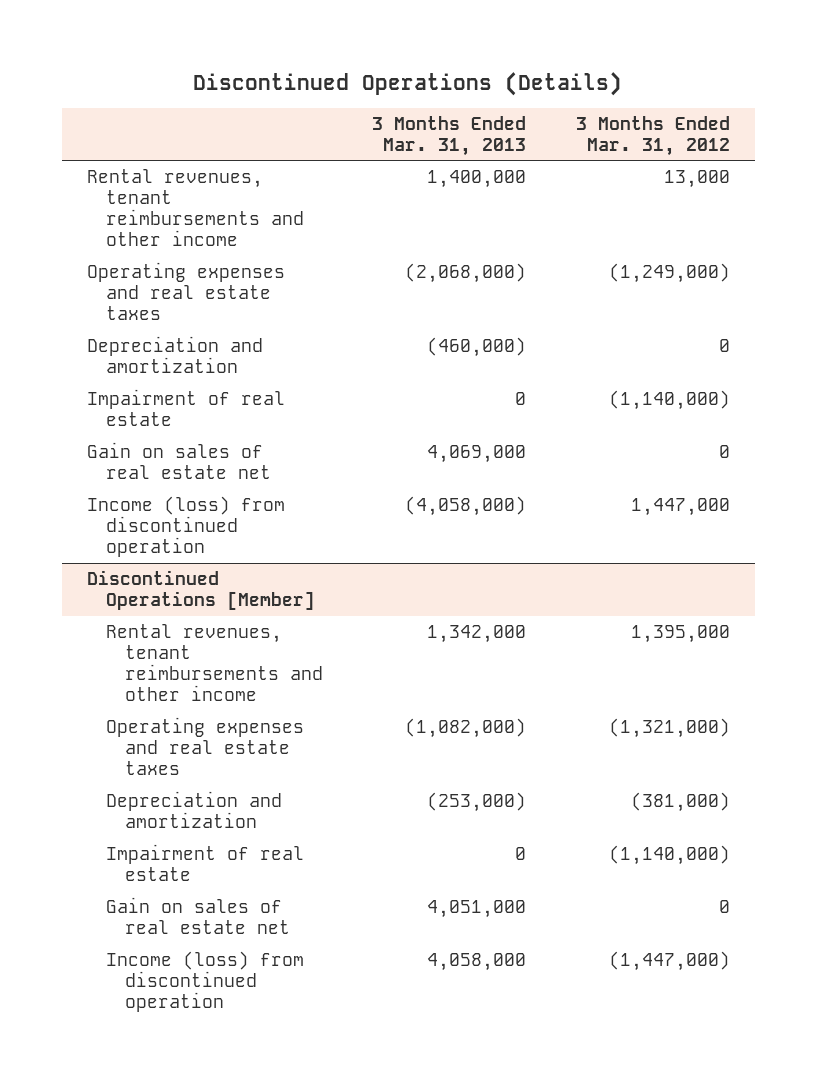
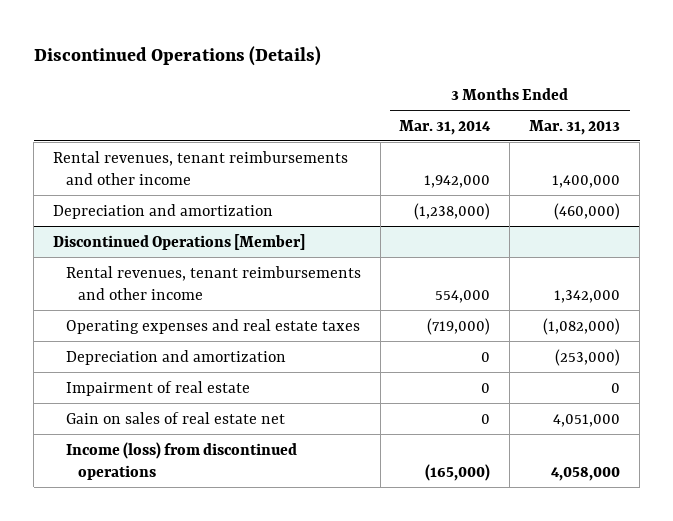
[575,115,730,156] 3 Months Ended Mar. 31, 2012 -> none
none -> [399,119,492,135] Mar. 31, 2014
[86,262,285,321] Operating expenses and real estate taxes -> none
[86,389,285,427] Impairment of real estate -> none
[86,442,271,480] Gain on sales of real estate net -> none
[86,496,285,558] Income (loss) from discontinued operation -> none
[105,951,304,1013] Income (loss) from discontinued operation -> [65,441,297,481] Income (loss) from discontinued operations

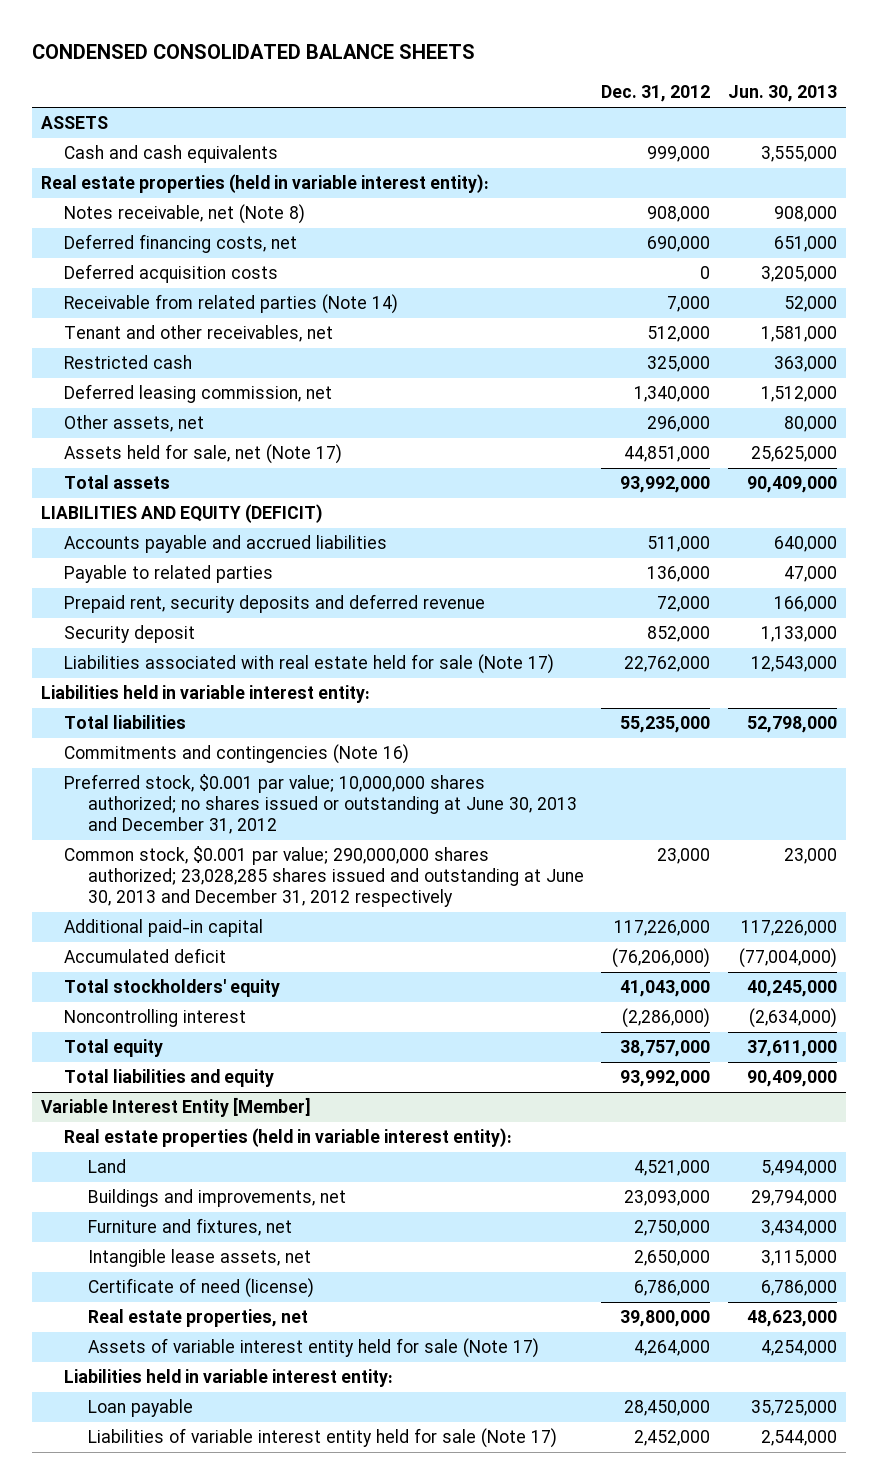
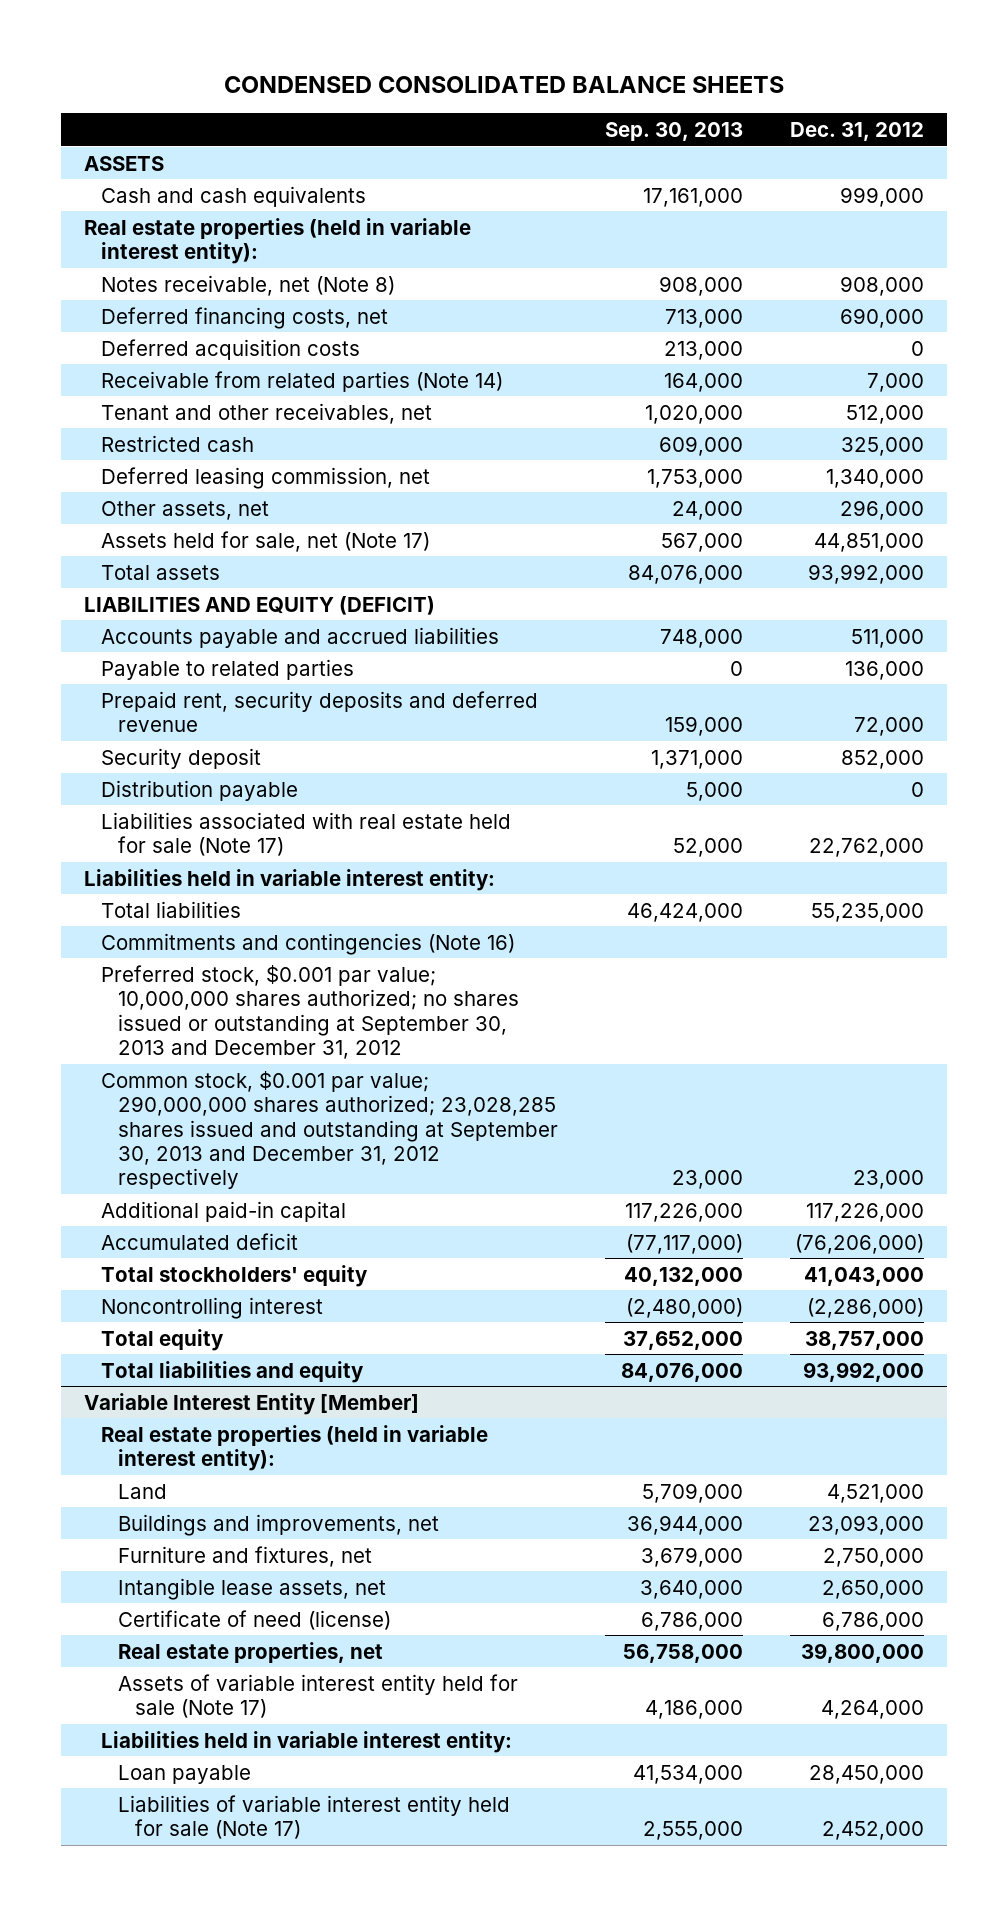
[727,85,837,103] Jun. 30, 2013 -> none
none -> [605,121,744,141] Sep. 30, 2013
none -> [101,779,299,801] Distribution payable
[64,774,577,835] Preferred stock, $0.001 par value; 10,000,000 shares authorized; no shares issued or outstanding at June 30, 2013 and December 31, 2012 -> [101,964,520,1059] Preferred stock, $0.001 par value; 10,000,000 shares authorized; no shares issued or outstanding at September 30, 2013 and December 31, 2012
[64,846,584,908] Common stock, $0.001 par value; 290,000,000 shares authorized; 23,028,285 shares issued and outstanding at June 30, 2013 and December 31, 2012 respectively -> [101,1070,559,1190] Common stock, $0.001 par value; 290,000,000 shares authorized; 23,028,285 shares issued and outstanding at September 30, 2013 and December 31, 2012 respectively

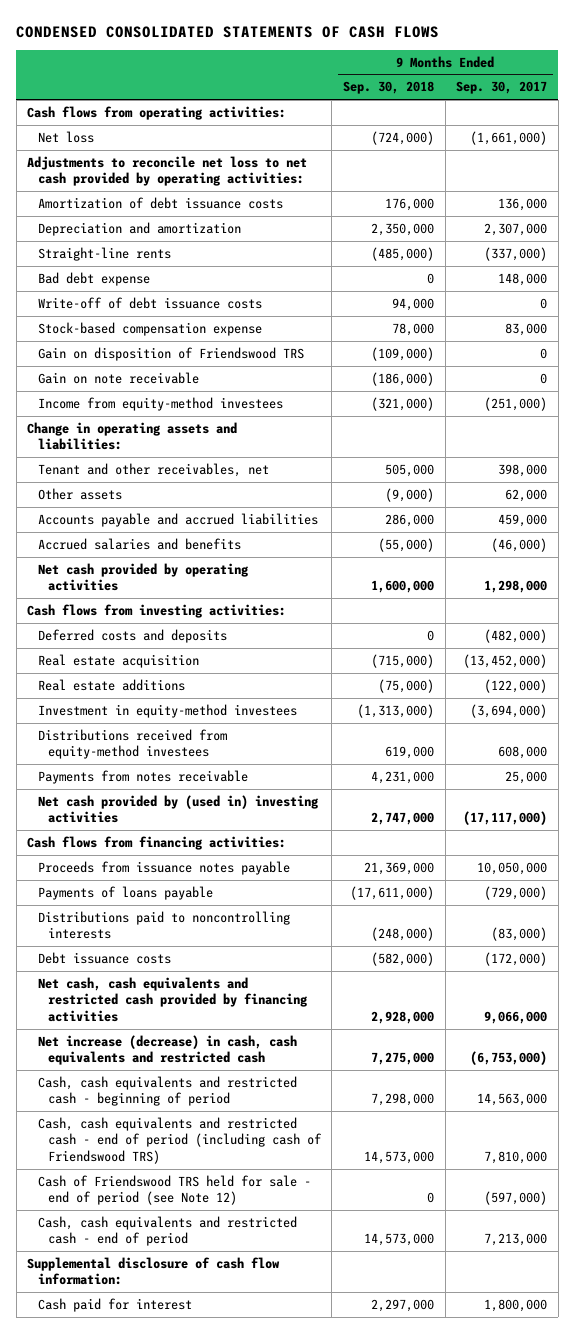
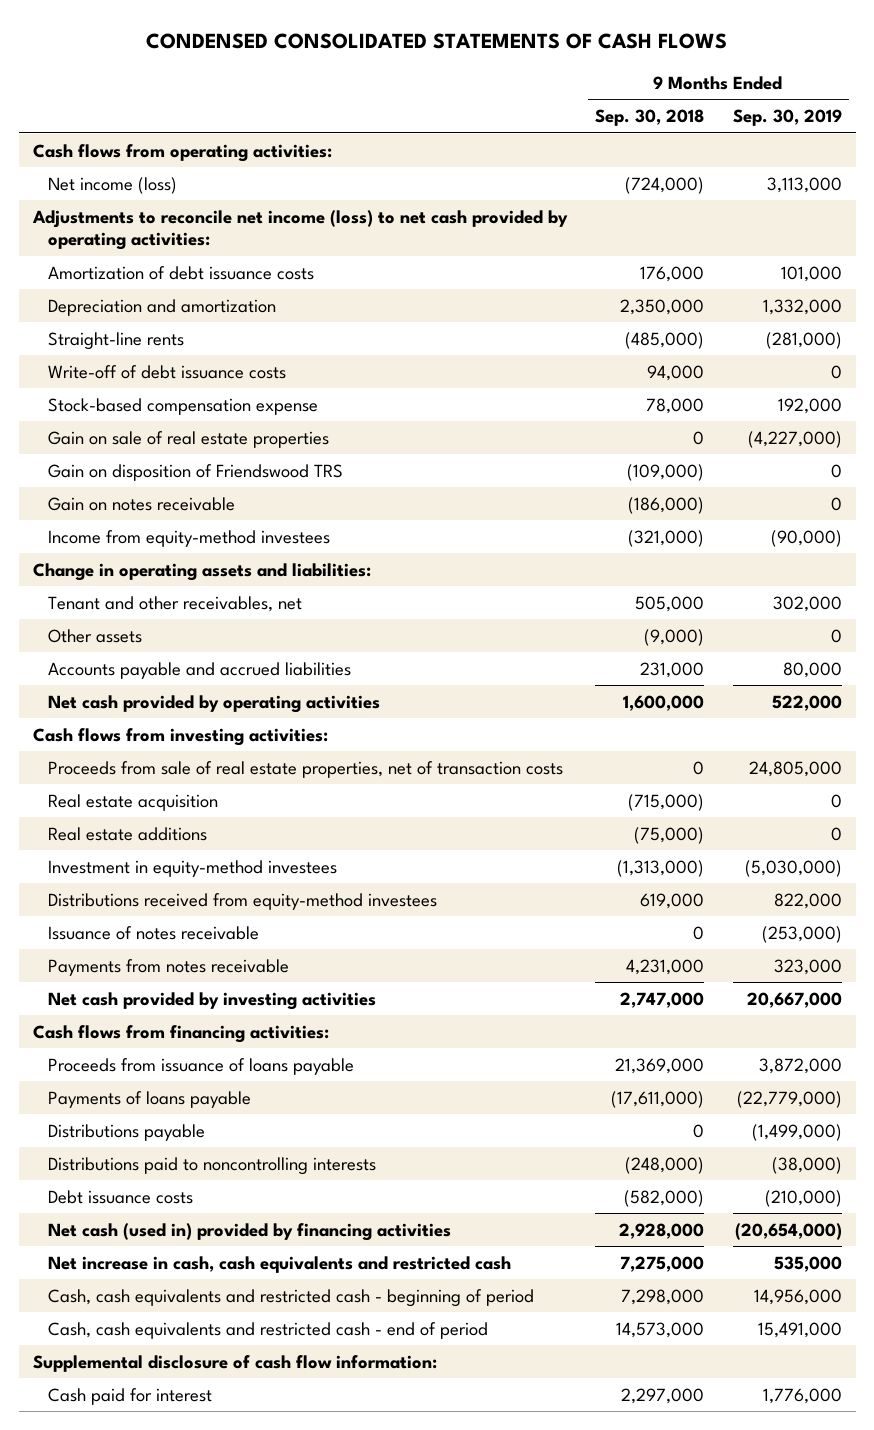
[456,81,548,95] Sep. 30, 2017 -> none
none -> [732,109,842,127] Sep. 30, 2019
[37,130,94,143] Net loss -> [48,176,178,194] Net income (loss)
[27,155,308,187] Adjustments to reconcile net loss to net cash provided by operating activities: -> [31,209,568,251] Adjustments to reconcile net income (loss) to net cash provided by operating activities:
[37,271,150,286] Bad debt expense -> none
none -> [48,430,330,448] Gain on sale of real estate properties
[37,371,199,384] Gain on note receivable -> [48,496,236,511] Gain on notes receivable
[37,537,241,550] Accrued salaries and benefits -> none
[385,513,435,527] 286,000 -> [640,661,705,678] 231,000
[37,628,227,643] Deferred costs and deposits -> none
none -> [48,760,564,778] Proceeds from sale of real estate properties, net of transaction costs
none -> [48,925,260,940] Issuance of notes receivable
[37,794,319,824] Net cash provided by (used in) investing activities -> [48,991,377,1010] Net cash provided by investing activities
[37,860,290,875] Proceeds from issuance notes payable -> [48,1057,355,1075] Proceeds from issuance of loans payable
none -> [48,1123,206,1141] Distributions payable
[37,976,308,1022] Net cash, cash equivalents and restricted cash provided by financing activities -> [48,1222,452,1241] Net cash (used in) provided by financing activities
[37,1034,297,1066] Net increase (decrease) in cash, cash equivalents and restricted cash -> [48,1255,512,1273] Net increase in cash, cash equivalents and restricted cash
[37,1116,322,1164] Cash, cash equivalents and restricted cash - end of period (including cash of Friendswood TRS) -> none
[37,1174,311,1206] Cash of Friendswood TRS held for sale - end of period (see Note 12) -> none

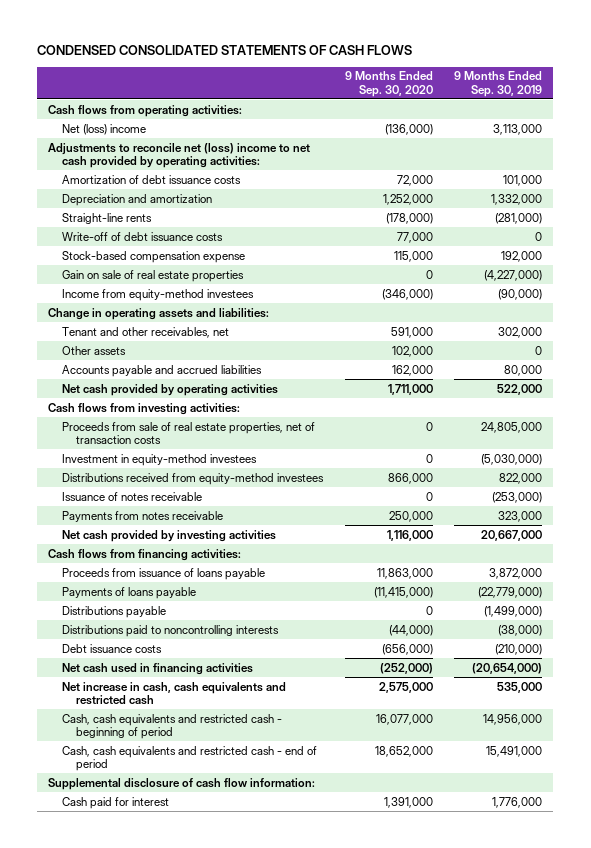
[595,109,705,127] Sep. 30, 2018 -> none
none -> [344,71,433,97] 9 Months Ended Sep. 30, 2020
[48,176,178,194] Net income (loss) -> [61,123,146,135] Net (loss) income
[31,209,568,251] Adjustments to reconcile net income (loss) to net cash provided by operating activities: -> [48,142,311,168] Adjustments to reconcile net (loss) income to net cash provided by operating activities:
[48,463,344,481] Gain on disposition of Friendswood TRS -> none
[48,496,236,511] Gain on notes receivable -> none
[48,793,219,811] Real estate acquisition -> none
[48,826,208,841] Real estate additions -> none
[48,1222,452,1241] Net cash (used in) provided by financing activities -> [61,662,253,675] Net cash used in financing activities

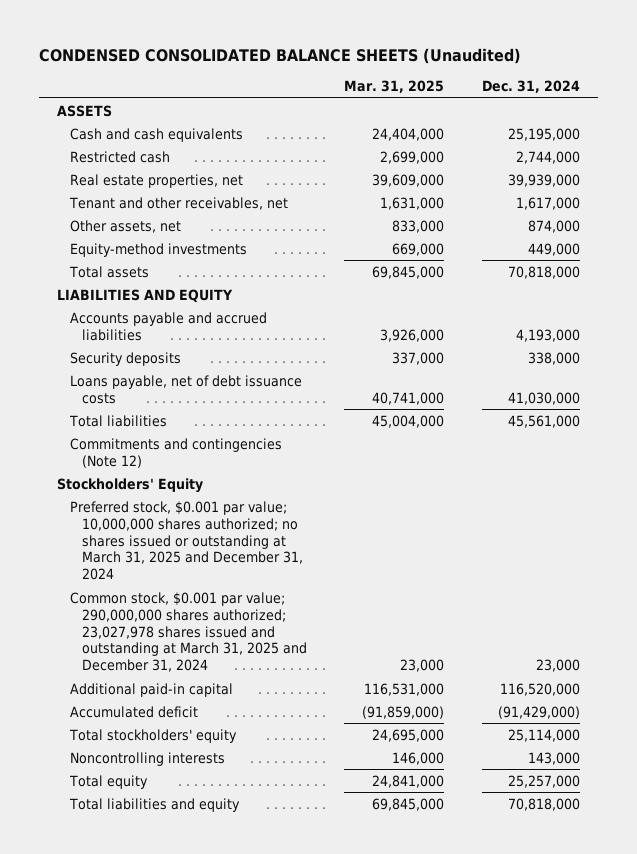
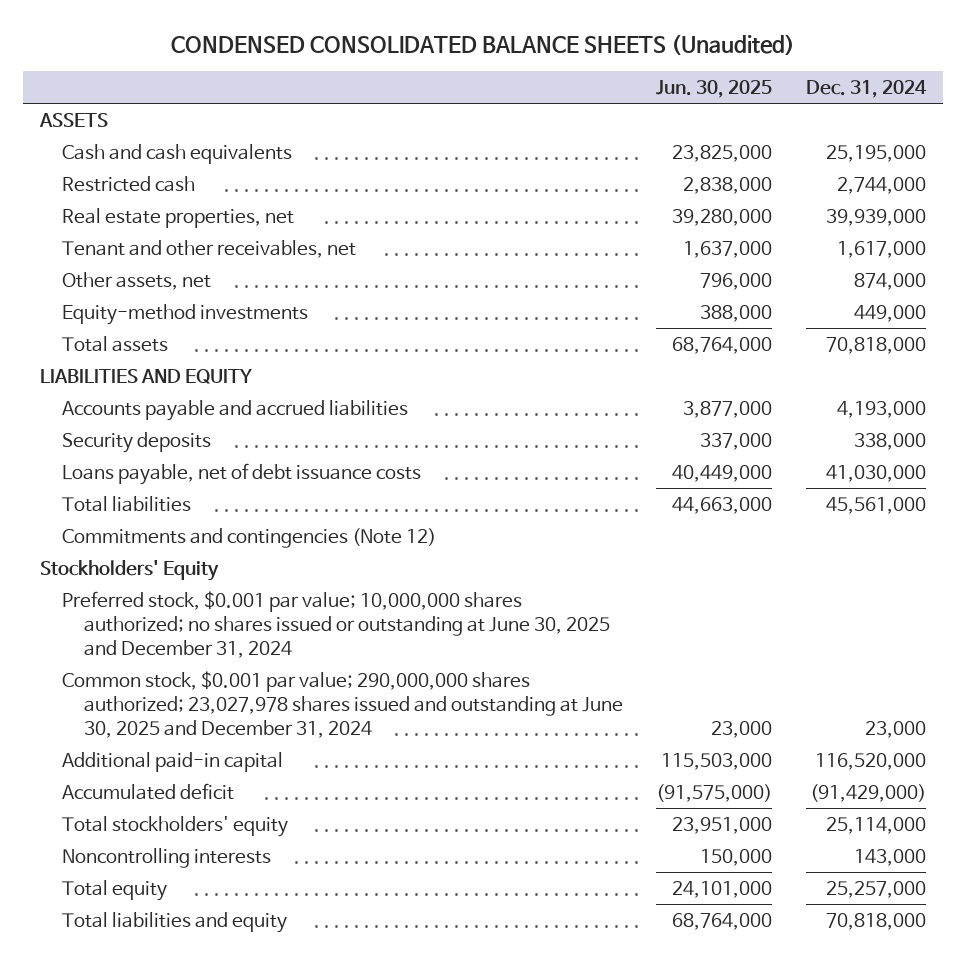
[344,80,445,94] Mar. 31, 2025 -> none
none -> [656,79,773,98] Jun. 30, 2025
[69,500,304,581] Preferred stock, $0.001 par value; 10,000,000 shares authorized; no shares issued or outstanding at March 31, 2025 and December 31, 2024 -> [61,590,610,658] Preferred stock, $0.001 par value; 10,000,000 shares authorized; no shares issued or outstanding at June 30, 2025 and December 31, 2024
[69,591,308,673] Common stock, $0.001 par value; 290,000,000 shares authorized; 23,027,978 shares issued and outstanding at March 31, 2025 and December 31, 2024 -> [61,670,623,738] Common stock, $0.001 par value; 290,000,000 shares authorized; 23,027,978 shares issued and outstanding at June 30, 2025 and December 31, 2024

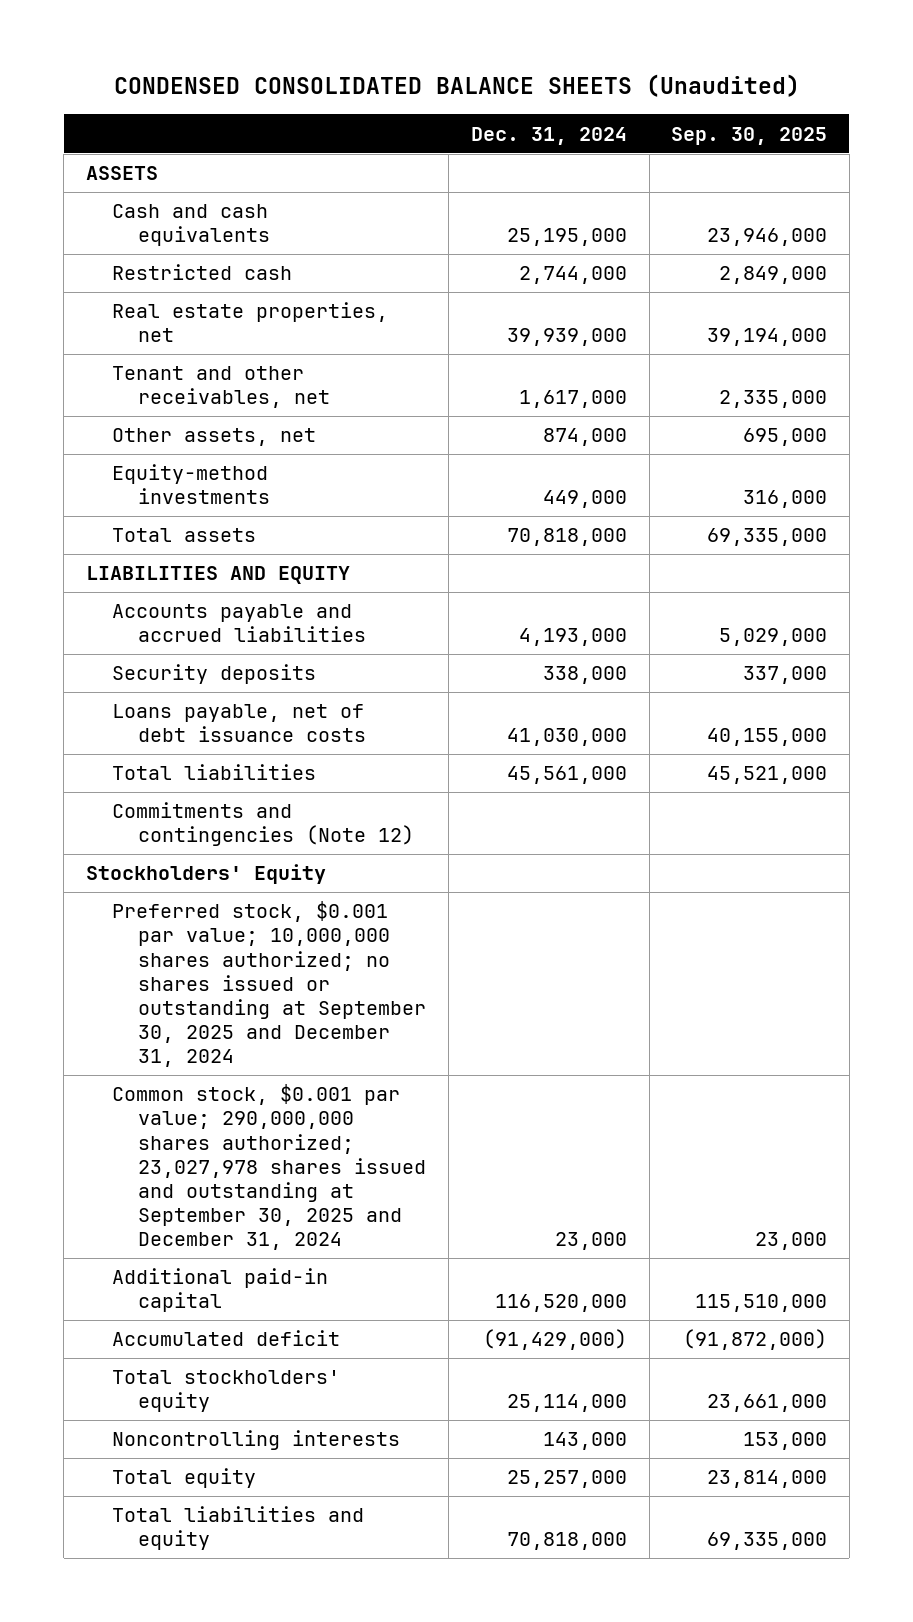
[656,79,773,98] Jun. 30, 2025 -> none
none -> [671,126,828,145] Sep. 30, 2025
[61,590,610,658] Preferred stock, $0.001 par value; 10,000,000 shares authorized; no shares issued or outstanding at June 30, 2025 and December 31, 2024 -> [112,901,427,1067] Preferred stock, $0.001 par value; 10,000,000 shares authorized; no shares issued or outstanding at September 30, 2025 and December 31, 2024
[61,670,623,738] Common stock, $0.001 par value; 290,000,000 shares authorized; 23,027,978 shares issued and outstanding at June 30, 2025 and December 31, 2024 -> [112,1084,427,1250] Common stock, $0.001 par value; 290,000,000 shares authorized; 23,027,978 shares issued and outstanding at September 30, 2025 and December 31, 2024

